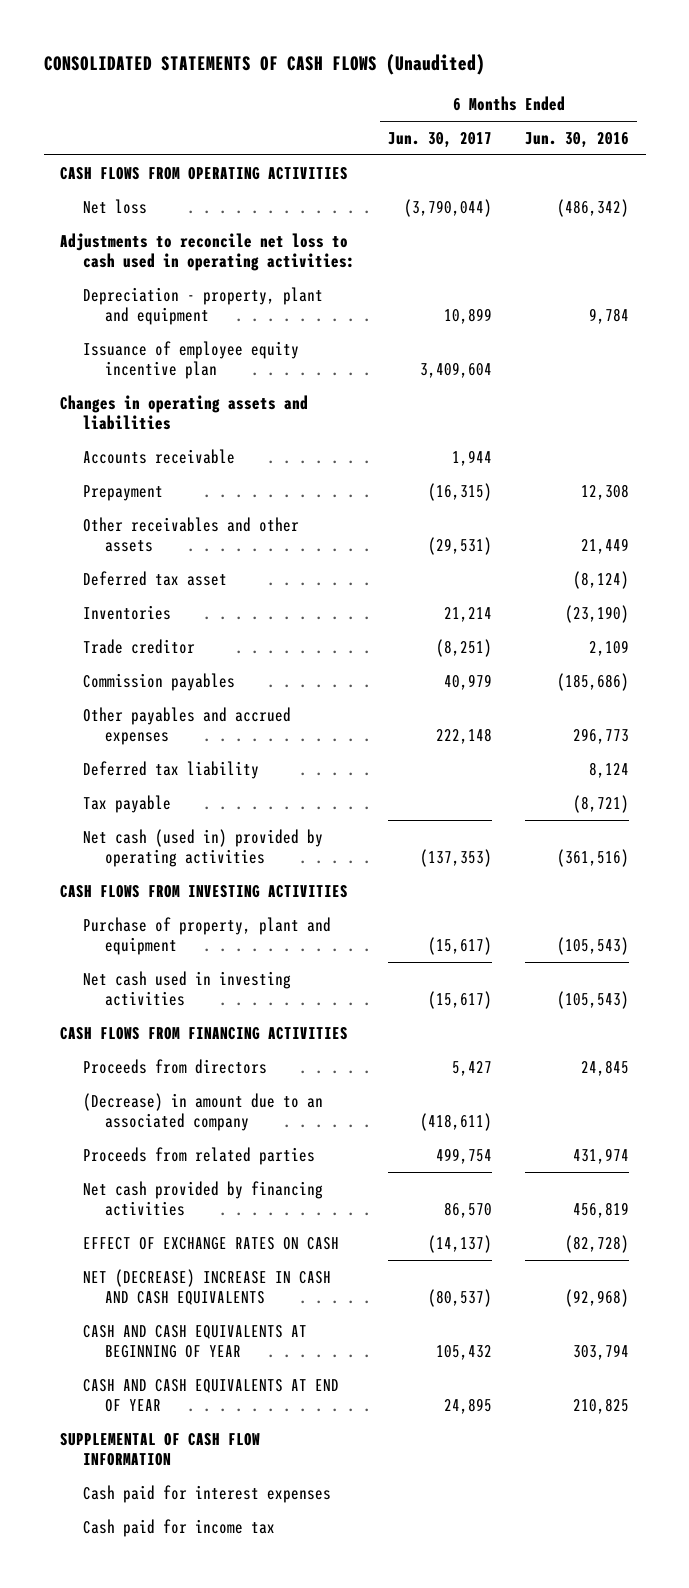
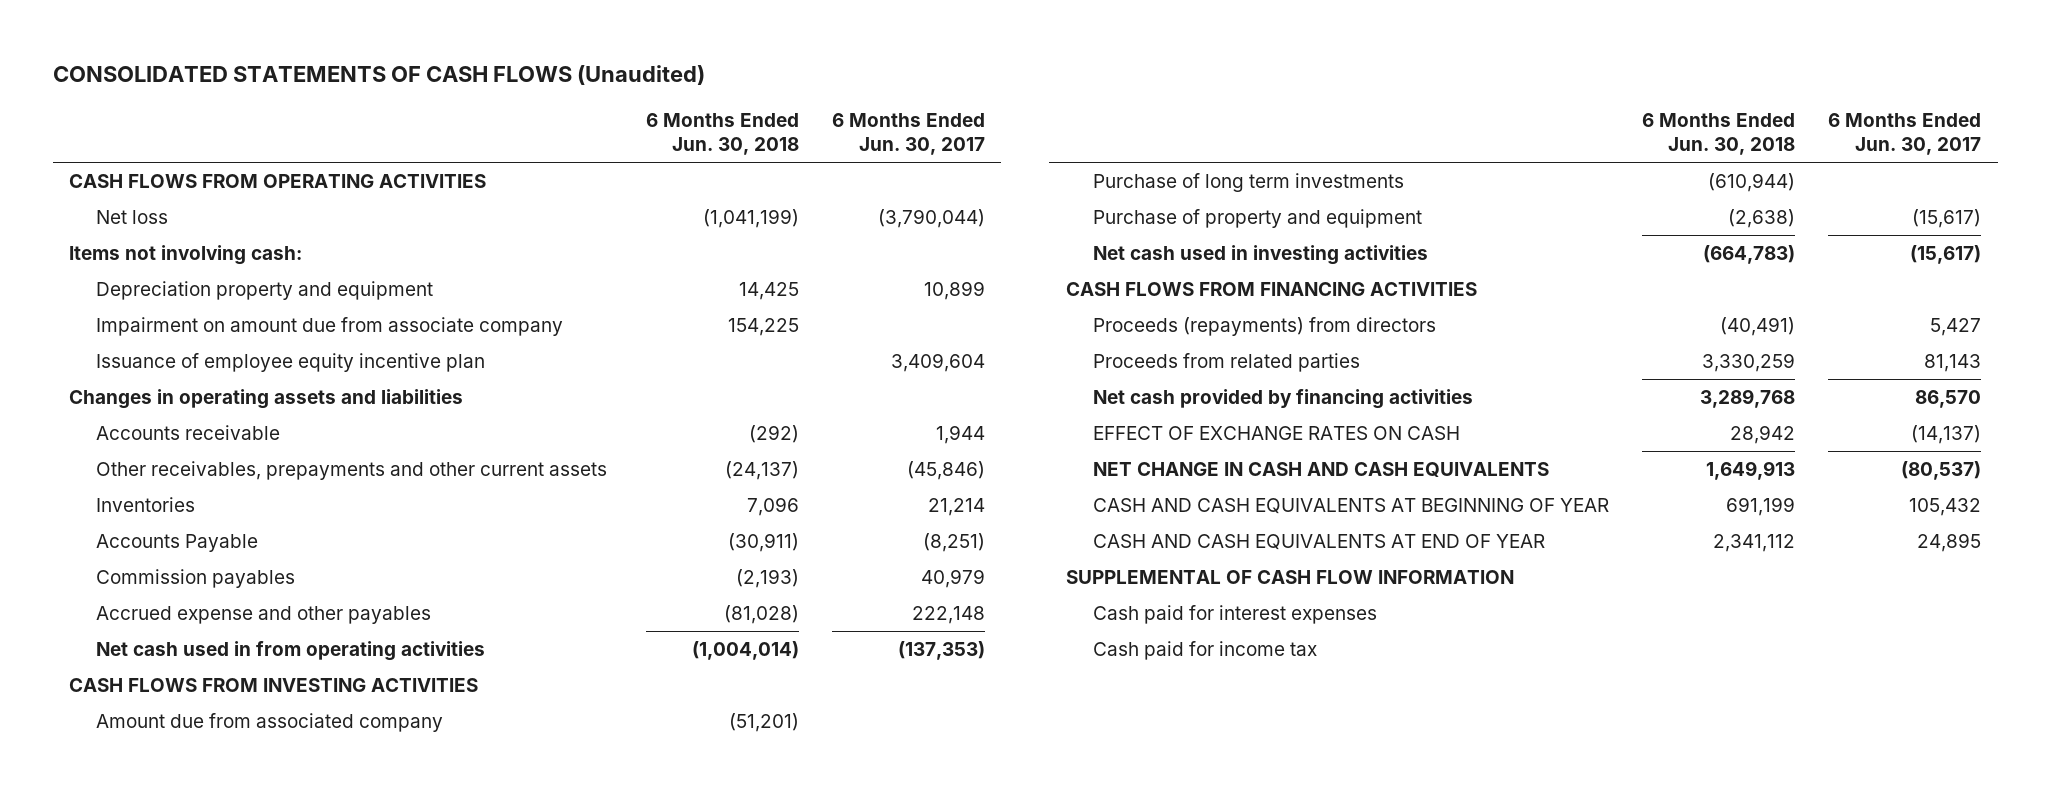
[525,132,630,149] Jun. 30, 2016 -> none
none -> [645,112,799,156] 6 Months Ended Jun. 30, 2018
[60,232,355,272] Adjustments to reconcile net loss to cash used in operating activities: -> [69,245,303,266] Items not involving cash:
[82,286,323,326] Depreciation - property, plant and equipment -> [96,281,434,301] Depreciation property and equipment
none -> [96,317,564,337] Impairment on amount due from associate company
[82,484,163,501] Prepayment -> none
[82,570,227,586] Deferred tax asset -> none
[82,516,299,553] Other receivables and other assets -> [96,461,608,481] Other receivables, prepayments and other current assets
[427,537,492,556] (29,531) -> [906,461,985,481] (45,846)
[82,638,195,654] Trade creditor -> [96,534,259,553] Accounts Payable
[82,760,259,779] Deferred tax liability -> none
[82,794,171,813] Tax payable -> none
[82,706,291,746] Other payables and accrued expenses -> [96,606,432,625] Accrued expense and other payables
[82,828,323,868] Net cash (used in) provided by operating activities -> [96,641,486,662] Net cash used in from operating activities
none -> [96,713,444,733] Amount due from associated company
none -> [1093,173,1405,193] Purchase of long term investments
[82,916,331,956] Purchase of property, plant and equipment -> [1093,209,1423,229] Purchase of property and equipment
[82,1092,323,1132] (Decrease) in amount due to an associated company -> none
[82,1058,267,1074] Proceeds from directors -> [1093,317,1437,337] Proceeds (repayments) from directors
[435,1147,492,1164] 499,754 -> [1924,354,1982,373] 81,143
[82,1268,331,1306] NET (DECREASE) INCREASE IN CASH AND CASH EQUIVALENTS -> [1093,462,1550,478] NET CHANGE IN CASH AND CASH EQUIVALENTS

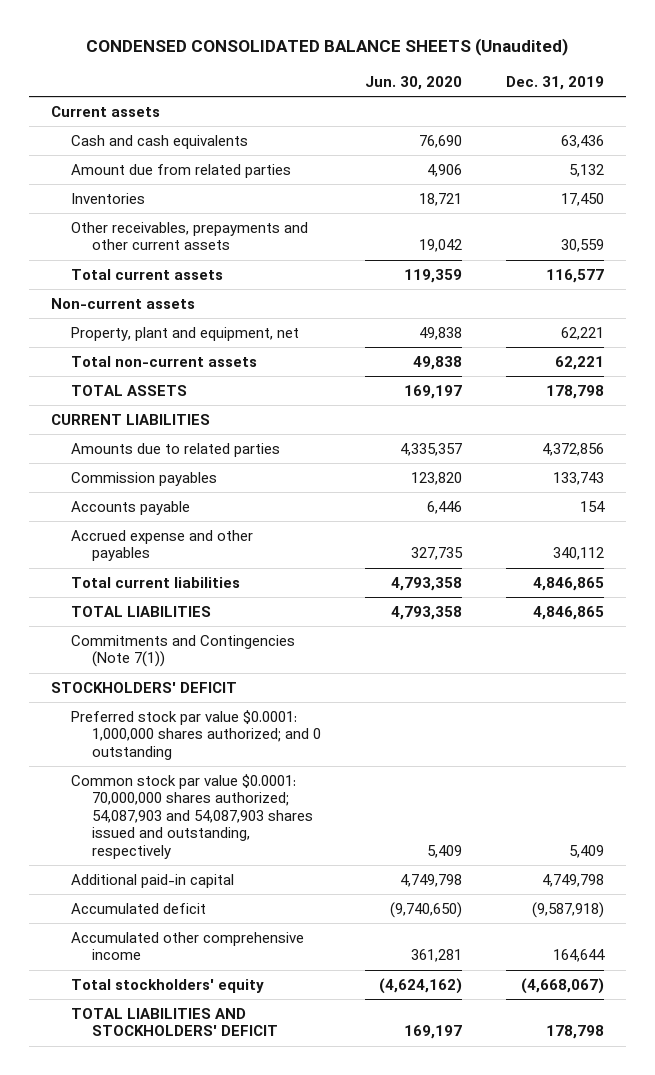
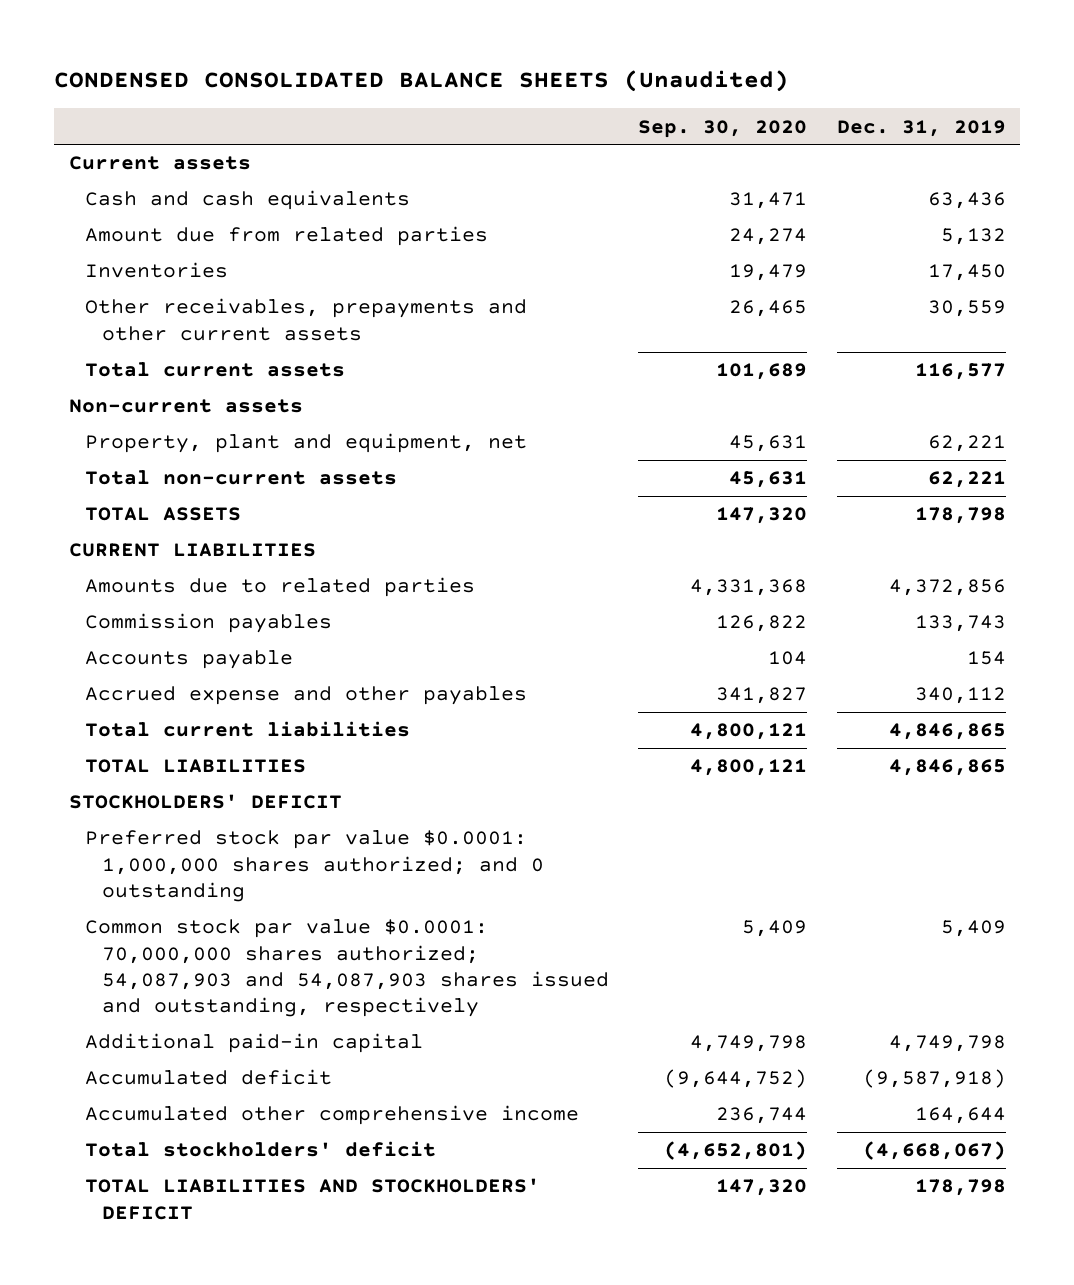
[364,75,462,90] Jun. 30, 2020 -> none
none -> [638,119,808,138] Sep. 30, 2020
[71,634,296,668] Commitments and Contingencies (Note 7(1)) -> none
[71,978,265,993] Total stockholders' equity -> [85,1141,437,1158] Total stockholders' deficit

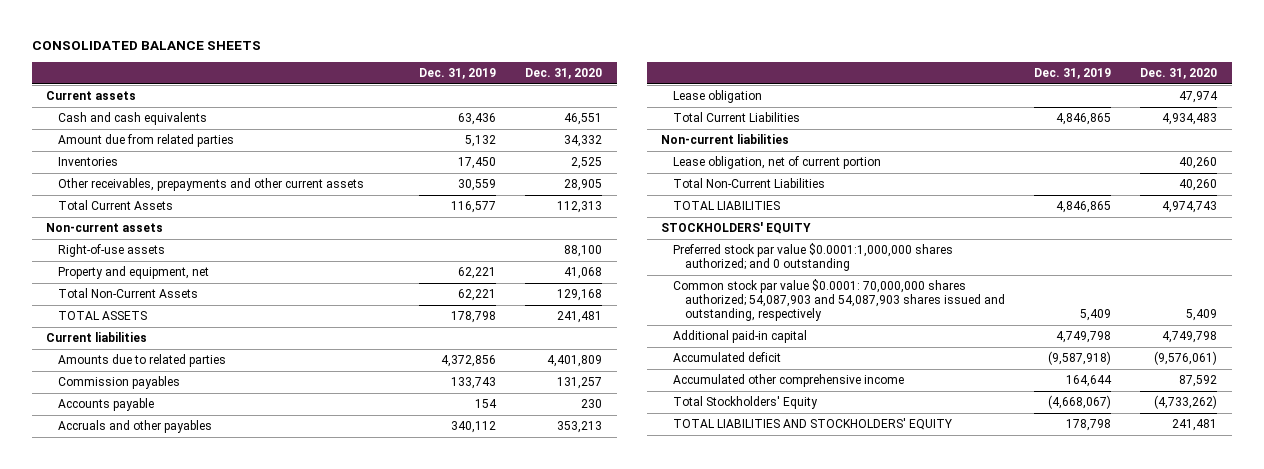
[53,69,789,92] CONDENSED CONSOLIDATED BALANCE SHEETS (Unaudited) -> [31,41,261,51] CONSOLIDATED BALANCE SHEETS
[638,119,808,138] Sep. 30, 2020 -> none
none -> [525,68,603,80] Dec. 31, 2020
[85,362,346,378] Total current assets -> [58,200,174,211] Total Current Assets
none -> [58,244,166,258] Right-of-use assets
[85,433,528,454] Property, plant and equipment, net -> [58,266,210,280] Property and equipment, net
[85,470,398,486] Total non-current assets -> [58,288,199,299] Total Non-Current Assets
[68,543,316,558] CURRENT LIABILITIES -> [46,332,148,343] Current liabilities
[85,686,528,706] Accrued expense and other payables -> [58,420,213,434] Accruals and other payables
none -> [673,90,763,104] Lease obligation
[85,721,411,738] Total current liabilities -> [673,112,801,123] Total Current Liabilities
none -> [661,134,790,145] Non-current liabilities
none -> [673,156,882,170] Lease obligation, net of current portion
none -> [673,178,826,189] Total Non-Current Liabilities
[68,794,342,810] STOCKHOLDERS' DEFICIT -> [661,222,812,235] STOCKHOLDERS' EQUITY
[85,830,544,903] Preferred stock par value $0.0001: 1,000,000 shares authorized; and 0 outstanding -> [673,243,954,272] Preferred stock par value $0.0001:1,000,000 shares authorized; and 0 outstanding
[85,1141,437,1158] Total stockholders' deficit -> [673,396,819,410] Total Stockholders' Equity
[85,1178,541,1220] TOTAL LIABILITIES AND STOCKHOLDERS' DEFICIT -> [673,418,953,431] TOTAL LIABILITIES AND STOCKHOLDERS' EQUITY

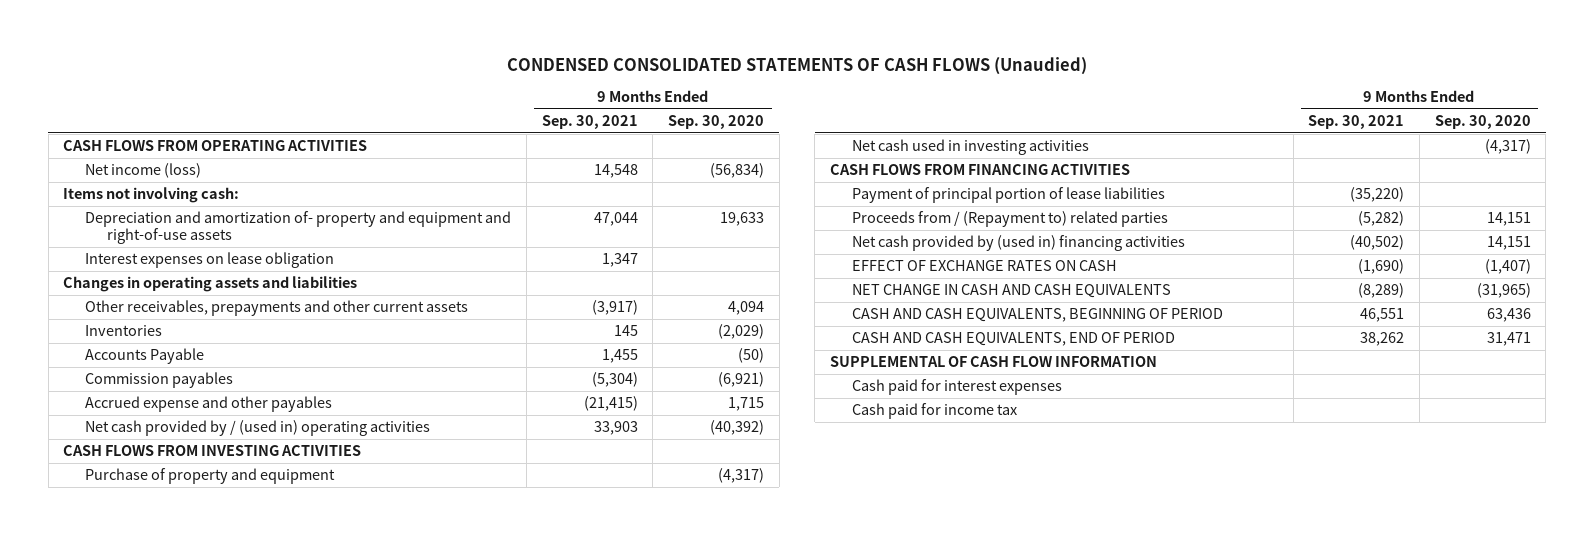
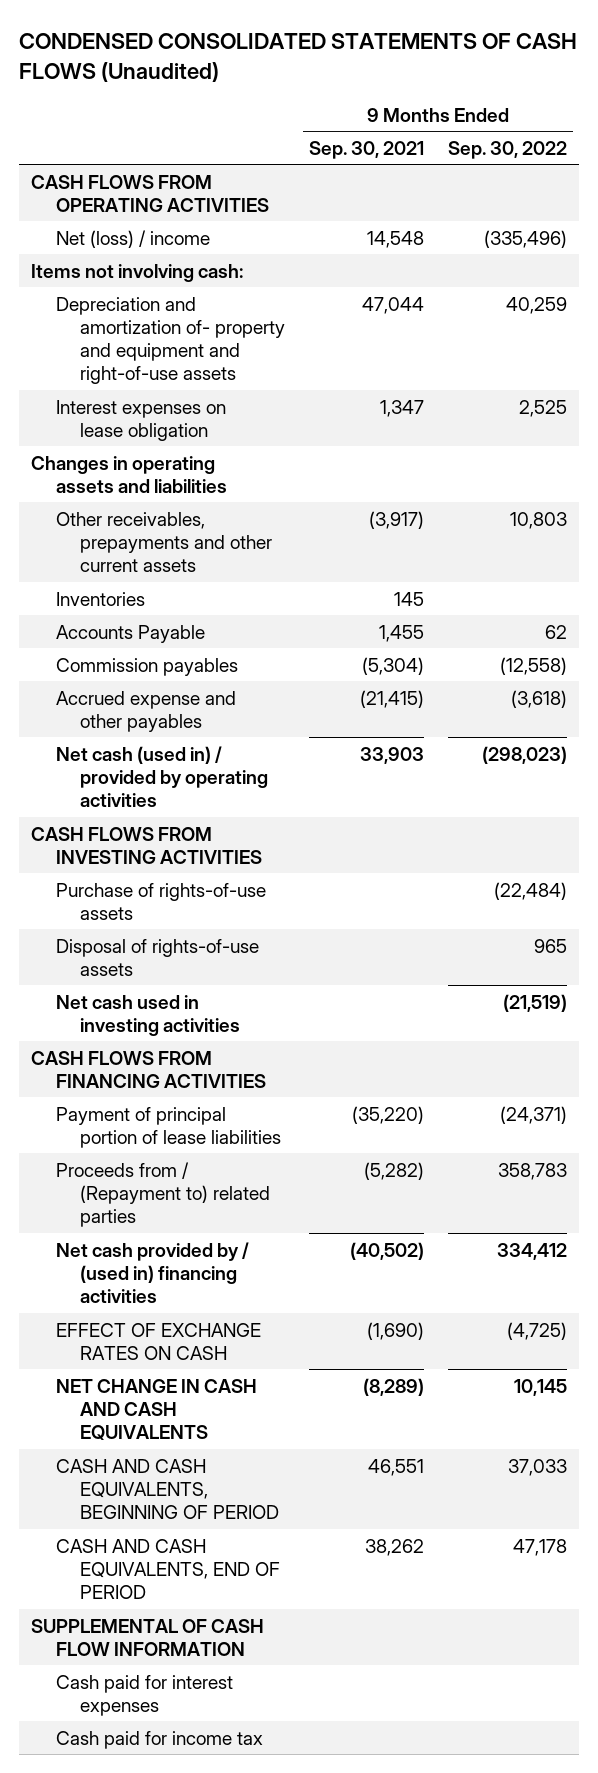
[507,56,1088,75] CONDENSED CONSOLIDATED STATEMENTS OF CASH FLOWS (Unaudied) -> [18,32,577,82] CONDENSED CONSOLIDATED STATEMENTS OF CASH FLOWS (Unaudited)
[667,114,764,129] Sep. 30, 2020 -> none
none -> [448,140,568,159] Sep. 30, 2022
[85,163,202,179] Net income (loss) -> [55,229,210,248] Net (loss) / income
[85,420,431,437] Net cash provided by / (used in) operating activities -> [55,745,269,807] Net cash (used in) / provided by operating activities
[85,468,336,485] Purchase of property and equipment -> [55,882,266,920] Purchase of rights-of-use assets
none -> [55,938,259,976] Disposal of rights-of-use assets
[852,235,1186,252] Net cash provided by (used in) financing activities -> [55,1241,249,1303] Net cash provided by / (used in) financing activities

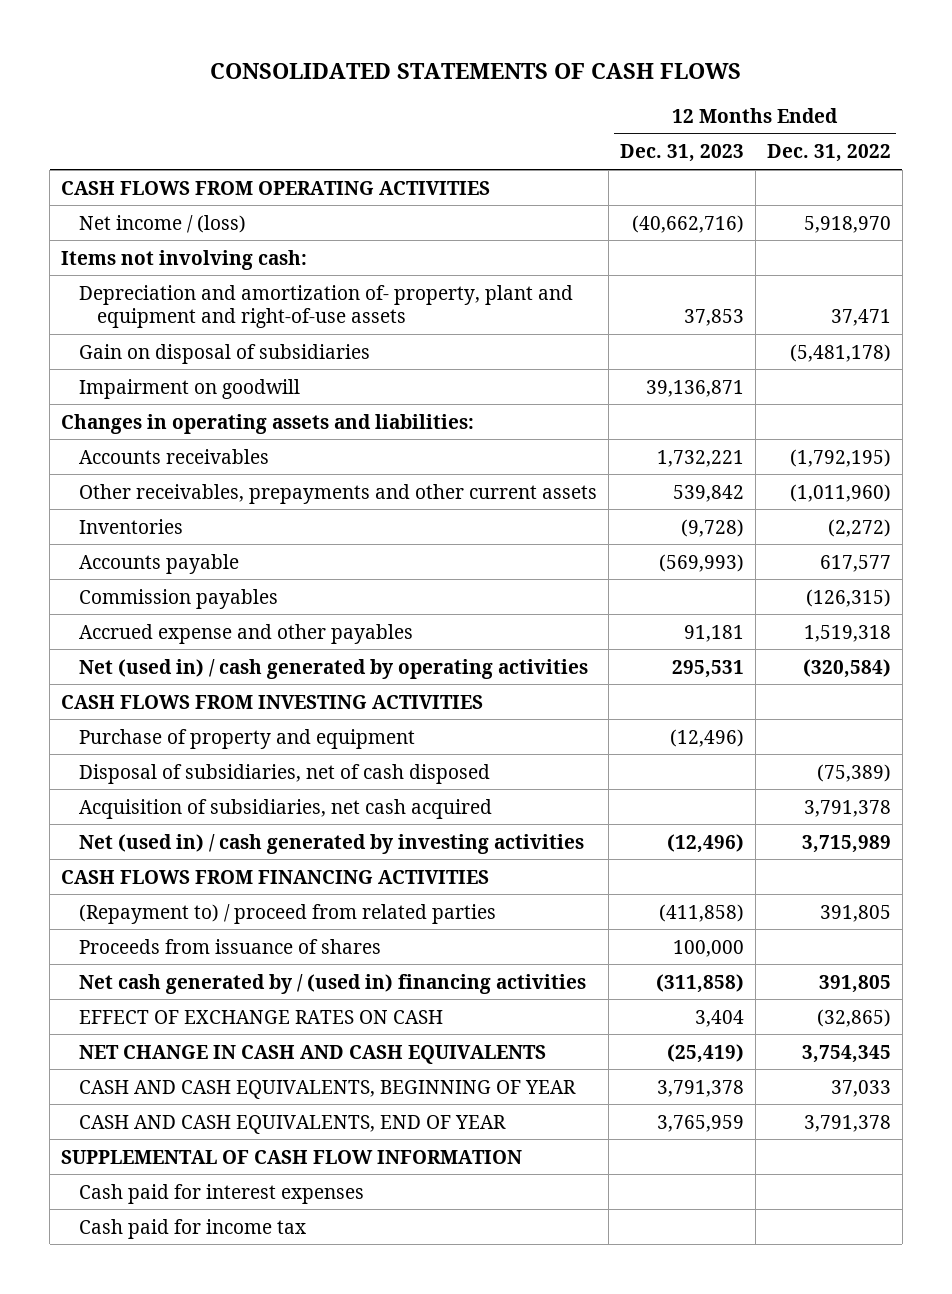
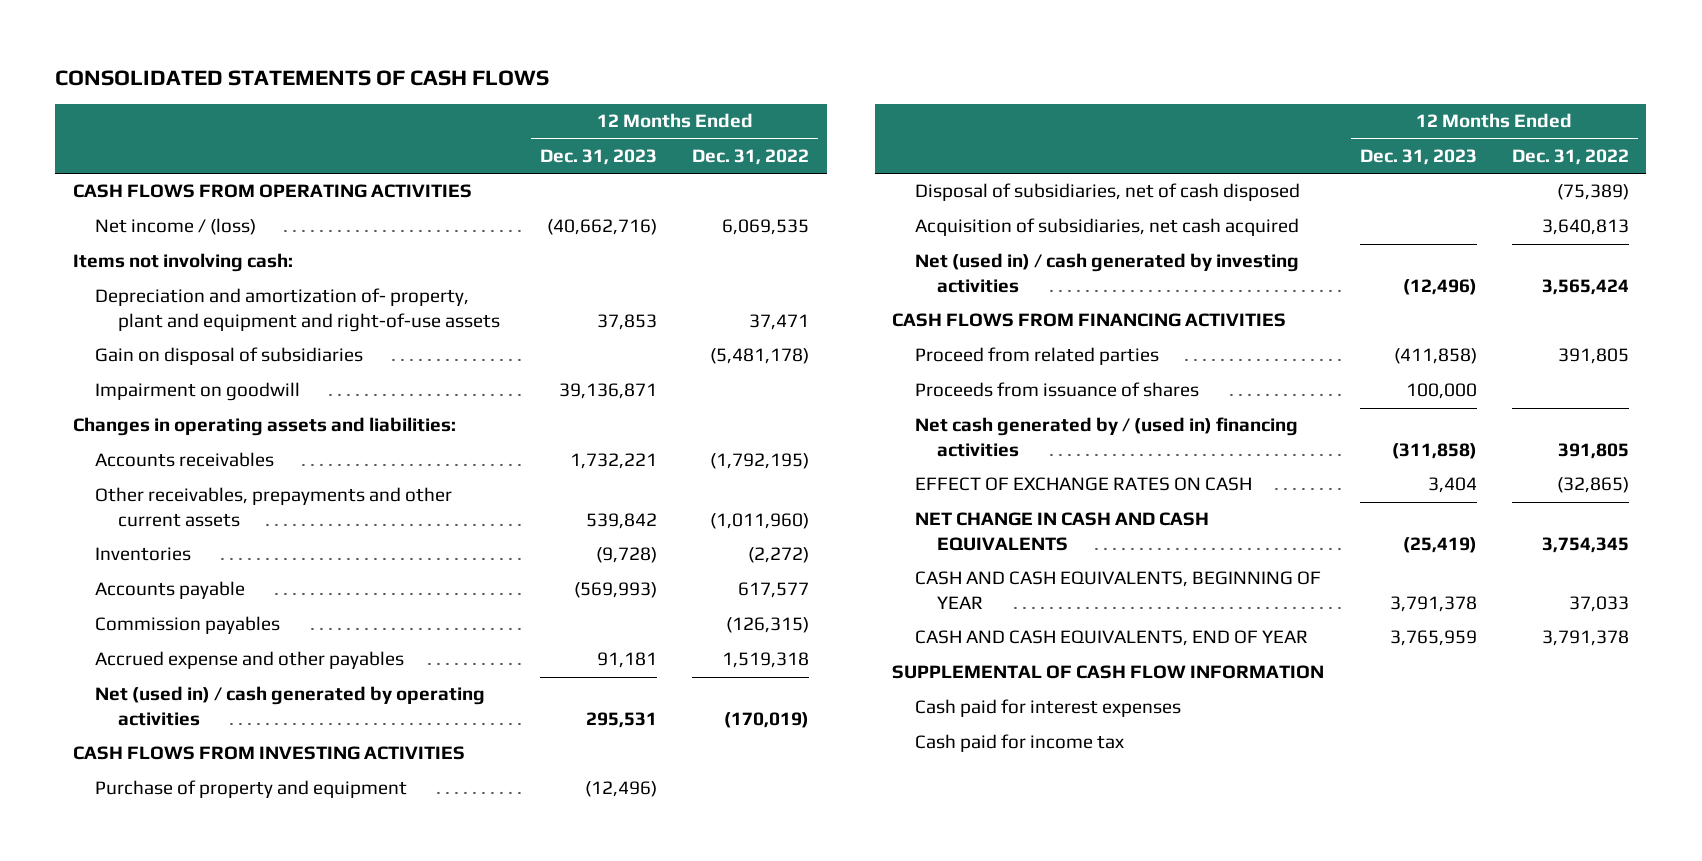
[803,215,891,233] 5,918,970 -> [722,219,810,236] 6,069,535
[802,658,891,678] (320,584) -> [724,711,810,728] (170,019)
[803,799,891,817] 3,791,378 -> [1541,219,1629,236] 3,640,813
[801,834,891,853] 3,715,989 -> [1541,278,1629,295] 3,565,424
[79,903,497,924] (Repayment to) / proceed from related parties -> [914,347,1159,366] Proceed from related parties

